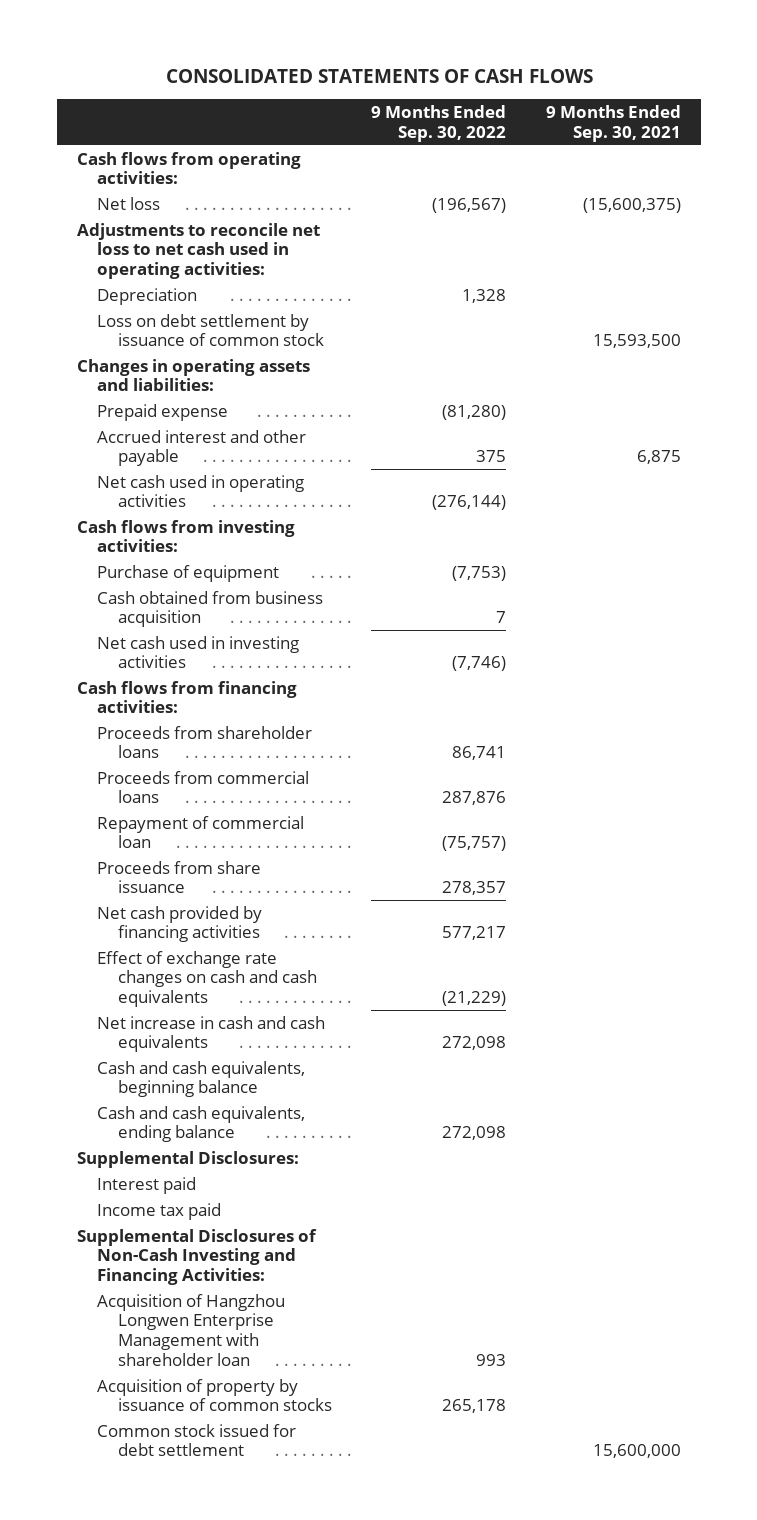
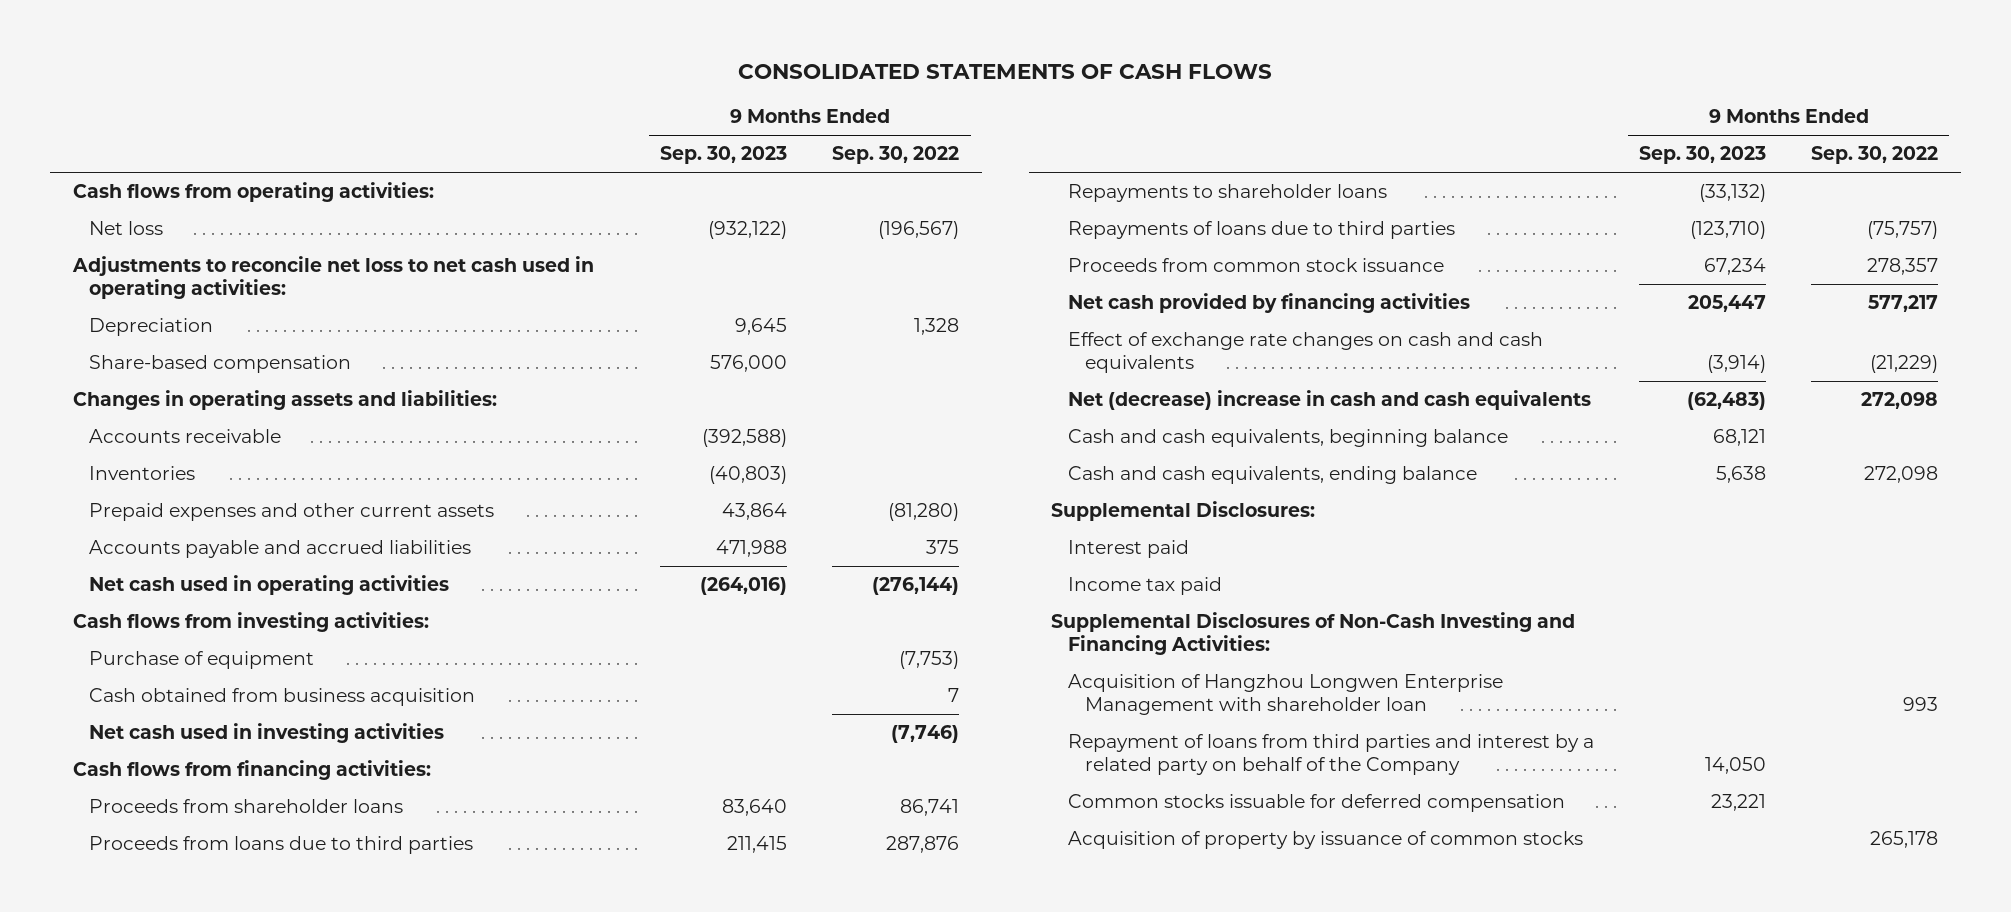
[545,104,681,142] 9 Months Ended Sep. 30, 2021 -> none
none -> [660,146,788,165] Sep. 30, 2023
[97,313,324,347] Loss on debt settlement by issuance of common stock -> none
none -> [89,355,352,374] Share-based compensation
none -> [89,429,282,444] Accounts receivable
none -> [89,466,196,481] Inventories
[97,403,229,421] Prepaid expense -> [89,503,495,522] Prepaid expenses and other current assets
[97,429,307,467] Accrued interest and other payable -> [89,540,472,559] Accounts payable and accrued liabilities
[97,770,310,804] Proceeds from commercial loans -> [89,836,474,855] Proceeds from loans due to third parties
none -> [1068,184,1388,203] Repayments to shareholder loans
[97,815,305,849] Repayment of commercial loan -> [1068,221,1456,240] Repayments of loans due to third parties
[97,860,262,894] Proceeds from share issuance -> [1068,258,1445,273] Proceeds from common stock issuance
[97,1015,326,1053] Net increase in cash and cash equivalents -> [1068,390,1592,411] Net (decrease) increase in cash and cash equivalents
none -> [1068,734,1595,775] Repayment of loans from third parties and interest by a related party on behalf of the Company
none -> [1068,794,1566,813] Common stocks issuable for deferred compensation
[97,1423,297,1457] Common stock issued for debt settlement -> none

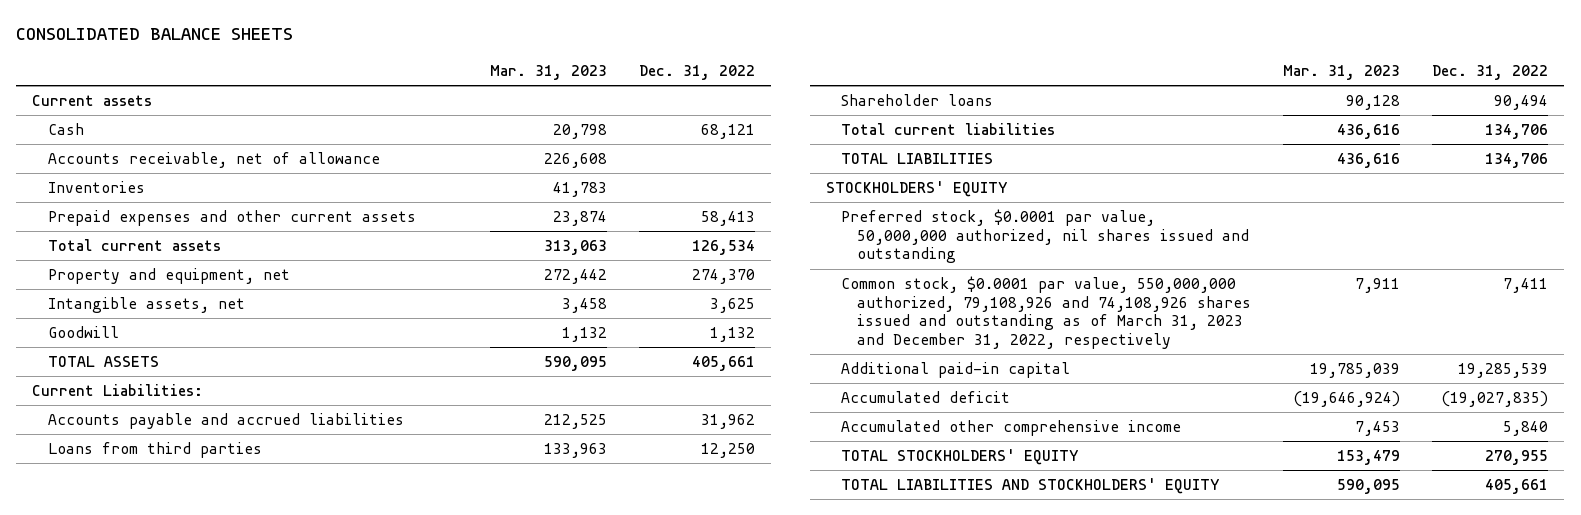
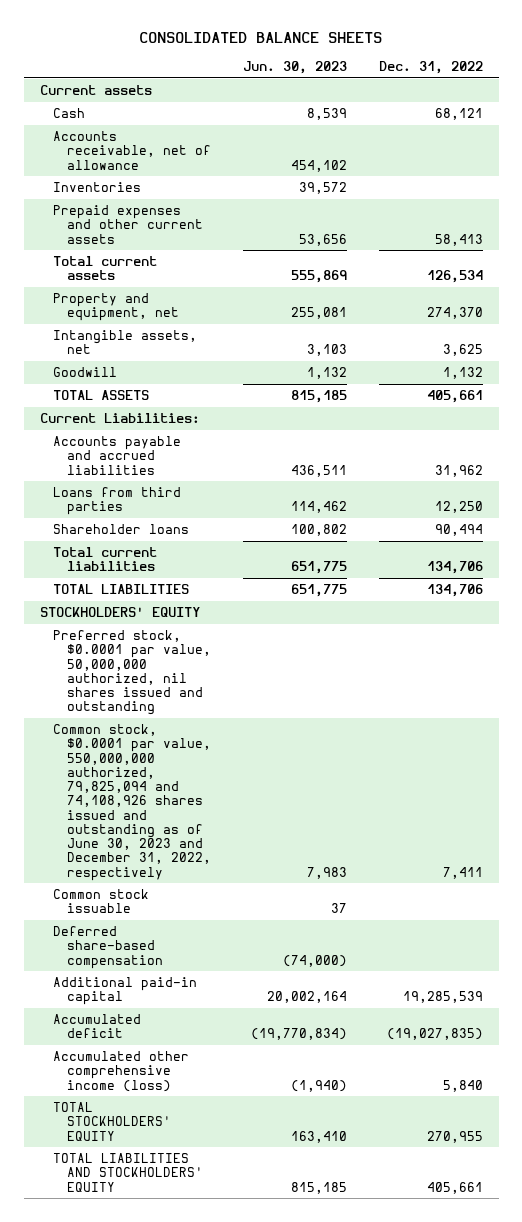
[489,65,607,81] Mar. 31, 2023 -> none
none -> [242,61,347,75] Jun. 30, 2023
[841,276,1252,350] Common stock, $0.0001 par value, 550,000,000 authorized, 79,108,926 and 74,108,926 shares issued and outstanding as of March 31, 2023 and December 31, 2022, respectively -> [53,724,211,881] Common stock, $0.0001 par value, 550,000,000 authorized, 79,825,094 and 74,108,926 shares issued and outstanding as of June 30, 2023 and December 31, 2022, respectively
none -> [53,889,150,914] Common stock issuable
none -> [53,926,163,969] Deferred share-based compensation
[841,420,1182,437] Accumulated other comprehensive income -> [53,1051,190,1092] Accumulated other comprehensive income (loss)

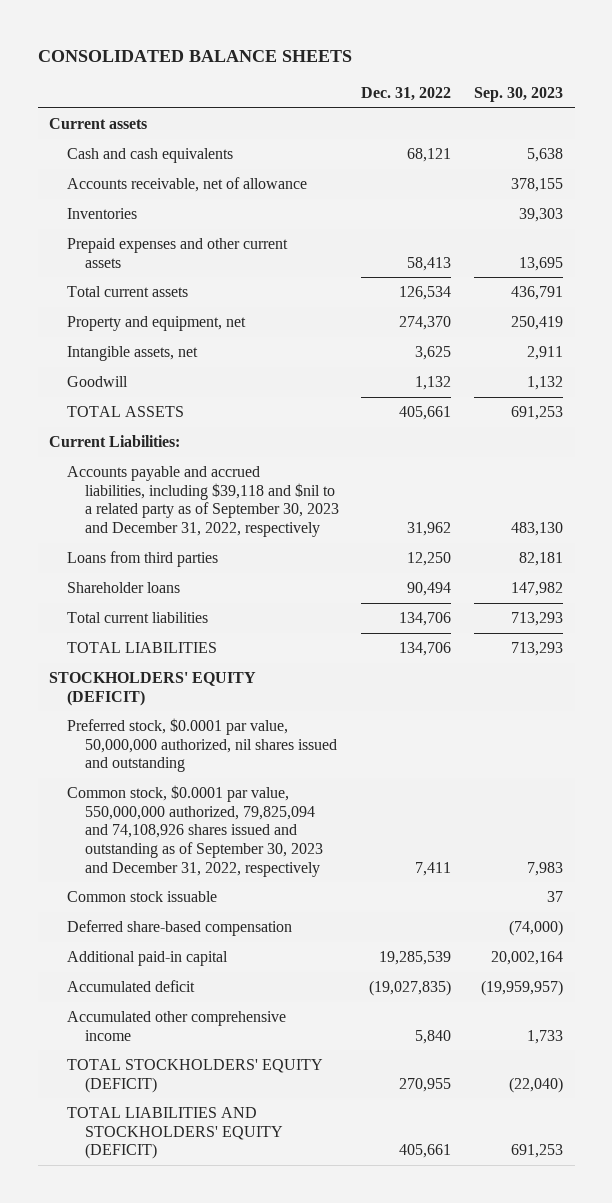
[242,61,347,75] Jun. 30, 2023 -> none
none -> [474,86,564,102] Sep. 30, 2023
[53,108,86,119] Cash -> [66,147,233,163] Cash and cash equivalents
[53,436,182,475] Accounts payable and accrued liabilities -> [66,465,339,538] Accounts payable and accrued liabilities, including $39,118 and $nil to a related party as of September 30, 2023 and December 31, 2022, respectively
[39,607,200,618] STOCKHOLDERS' EQUITY -> [48,671,256,706] STOCKHOLDERS' EQUITY (DEFICIT)
[53,724,211,881] Common stock, $0.0001 par value, 550,000,000 authorized, 79,825,094 and 74,108,926 shares issued and outstanding as of June 30, 2023 and December 31, 2022, respectively -> [66,784,323,877] Common stock, $0.0001 par value, 550,000,000 authorized, 79,825,094 and 74,108,926 shares issued and outstanding as of September 30, 2023 and December 31, 2022, respectively
[53,1051,190,1092] Accumulated other comprehensive income (loss) -> [66,1010,286,1041] Accumulated other comprehensive income
[53,1102,171,1141] TOTAL STOCKHOLDERS' EQUITY -> [66,1058,323,1093] TOTAL STOCKHOLDERS' EQUITY (DEFICIT)
[53,1153,203,1192] TOTAL LIABILITIES AND STOCKHOLDERS' EQUITY -> [66,1106,283,1160] TOTAL LIABILITIES AND STOCKHOLDERS' EQUITY (DEFICIT)

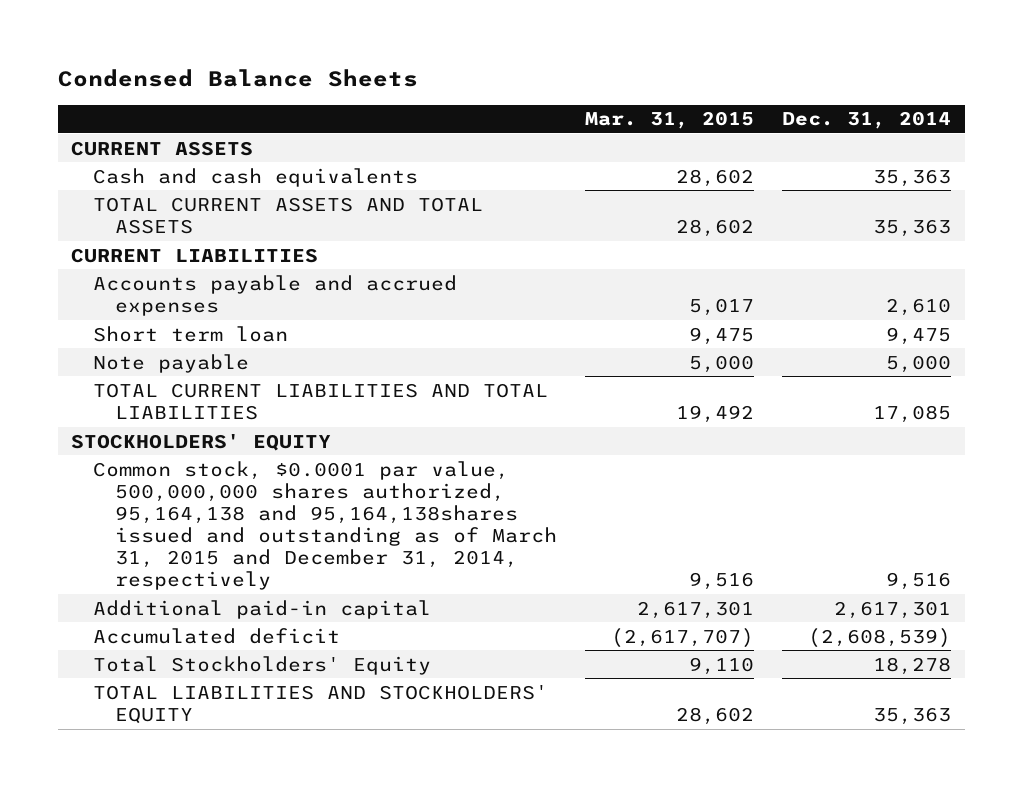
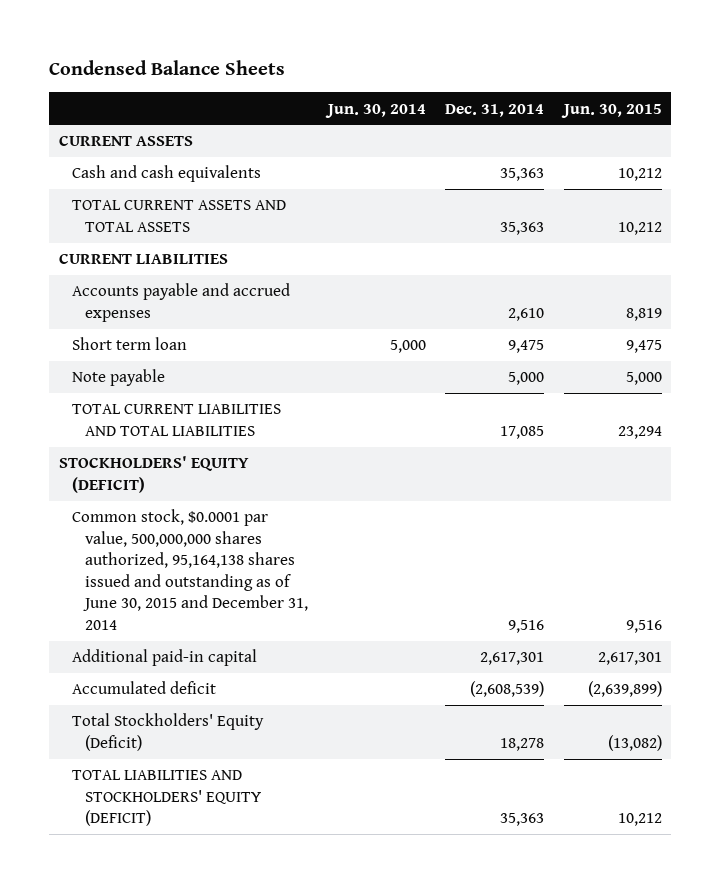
[585,111,755,130] Mar. 31, 2015 -> none
none -> [324,103,426,118] Jun. 30, 2014
none -> [560,103,662,118] Jun. 30, 2015
[71,433,332,451] STOCKHOLDERS' EQUITY -> [58,456,249,493] STOCKHOLDERS' EQUITY (DEFICIT)
[93,460,558,591] Common stock, $0.0001 par value, 500,000,000 shares authorized, 95,164,138 and 95,164,138shares issued and outstanding as of March 31, 2015 and December 31, 2014, respectively -> [71,509,309,630] Common stock, $0.0001 par value, 500,000,000 shares authorized, 95,164,138 shares issued and outstanding as of June 30, 2015 and December 31, 2014
[93,655,432,675] Total Stockholders' Equity -> [71,713,264,751] Total Stockholders' Equity (Deficit)
[93,684,549,724] TOTAL LIABILITIES AND STOCKHOLDERS' EQUITY -> [71,770,262,827] TOTAL LIABILITIES AND STOCKHOLDERS' EQUITY (DEFICIT)

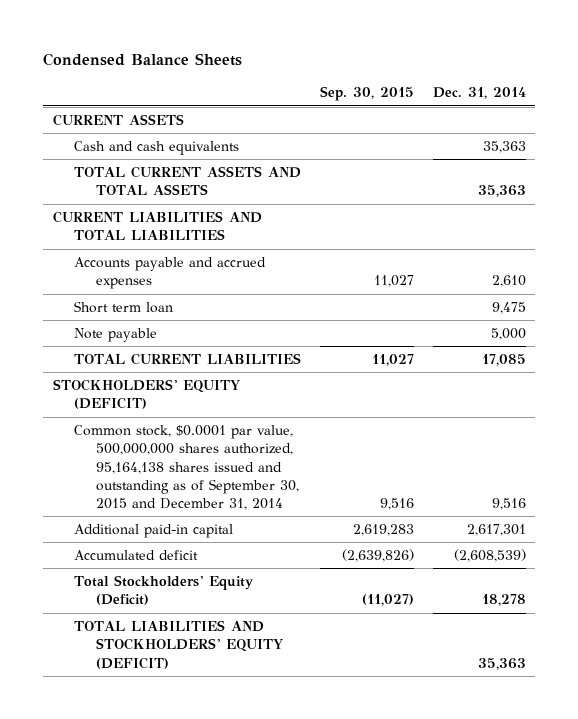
[324,103,426,118] Jun. 30, 2014 -> none
[560,103,662,118] Jun. 30, 2015 -> none
none -> [319,86,414,102] Sep. 30, 2015
[58,253,228,265] CURRENT LIABILITIES -> [52,211,262,241] CURRENT LIABILITIES AND TOTAL LIABILITIES
[71,404,281,436] TOTAL CURRENT LIABILITIES AND TOTAL LIABILITIES -> [74,353,302,366] TOTAL CURRENT LIABILITIES
[71,509,309,630] Common stock, $0.0001 par value, 500,000,000 shares authorized, 95,164,138 shares issued and outstanding as of June 30, 2015 and December 31, 2014 -> [74,425,299,511] Common stock, $0.0001 par value, 500,000,000 shares authorized, 95,164,138 shares issued and outstanding as of September 30, 2015 and December 31, 2014

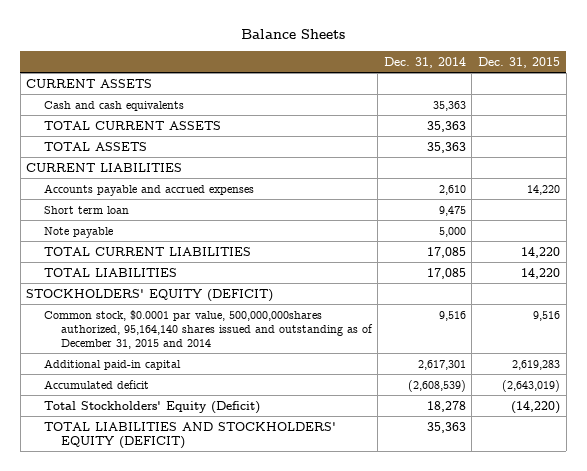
[43,53,243,67] Condensed Balance Sheets -> [241,29,346,40] Balance Sheets
[319,86,414,102] Sep. 30, 2015 -> none
none -> [478,56,561,68] Dec. 31, 2015
[74,166,302,196] TOTAL CURRENT ASSETS AND TOTAL ASSETS -> [43,120,221,130] TOTAL CURRENT ASSETS
none -> [43,141,147,151] TOTAL ASSETS
[52,211,262,241] CURRENT LIABILITIES AND TOTAL LIABILITIES -> [26,162,183,172] CURRENT LIABILITIES
none -> [43,267,177,277] TOTAL LIABILITIES
[74,425,299,511] Common stock, $0.0001 par value, 500,000,000 shares authorized, 95,164,138 shares issued and outstanding as of September 30, 2015 and December 31, 2014 -> [43,309,373,350] Common stock, $0.0001 par value, 500,000,000shares authorized, 95,164,140 shares issued and outstanding as of December 31, 2015 and 2014

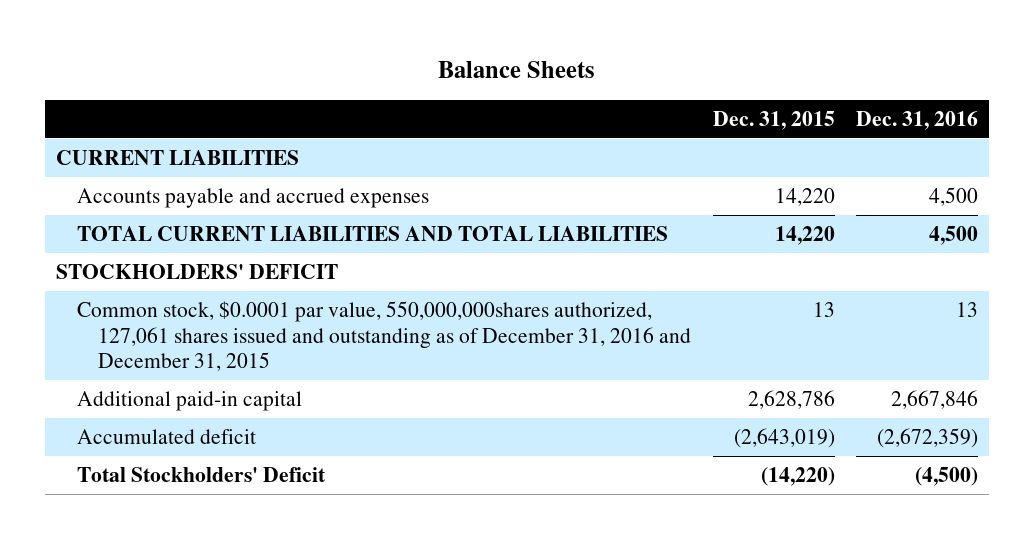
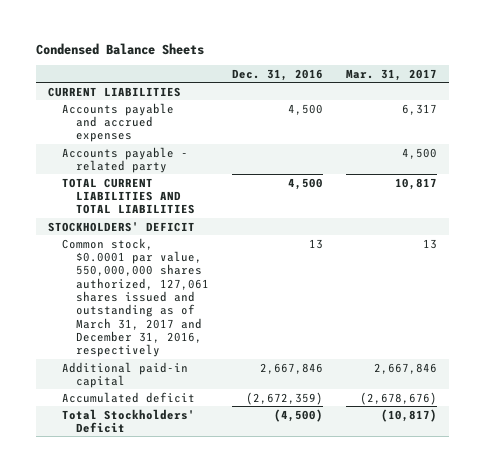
[438,61,596,79] Balance Sheets -> [36,42,205,55] Condensed Balance Sheets
[712,110,835,130] Dec. 31, 2015 -> none
none -> [346,68,438,81] Mar. 31, 2017
none -> [61,146,188,173] Accounts payable - related party
[76,301,691,372] Common stock, $0.0001 par value, 550,000,000shares authorized, 127,061 shares issued and outstanding as of December 31, 2016 and December 31, 2015 -> [61,237,209,358] Common stock, $0.0001 par value, 550,000,000 shares authorized, 127,061 shares issued and outstanding as of March 31, 2017 and December 31, 2016, respectively

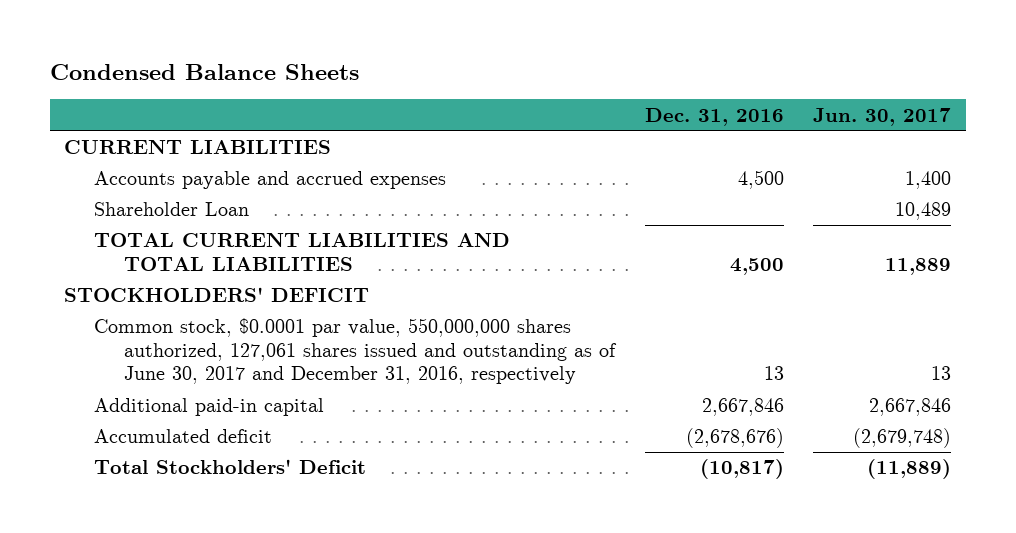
[346,68,438,81] Mar. 31, 2017 -> none
none -> [813,107,952,126] Jun. 30, 2017
[61,146,188,173] Accounts payable - related party -> none
none -> [94,202,250,217] Shareholder Loan
[61,237,209,358] Common stock, $0.0001 par value, 550,000,000 shares authorized, 127,061 shares issued and outstanding as of March 31, 2017 and December 31, 2016, respectively -> [94,318,618,385] Common stock, $0.0001 par value, 550,000,000 shares authorized, 127,061 shares issued and outstanding as of June 30, 2017 and December 31, 2016, respectively
[246,391,324,405] (2,672,359) -> [685,428,784,449] (2,678,676)
[274,408,324,422] (4,500) -> [699,459,784,480] (10,817)

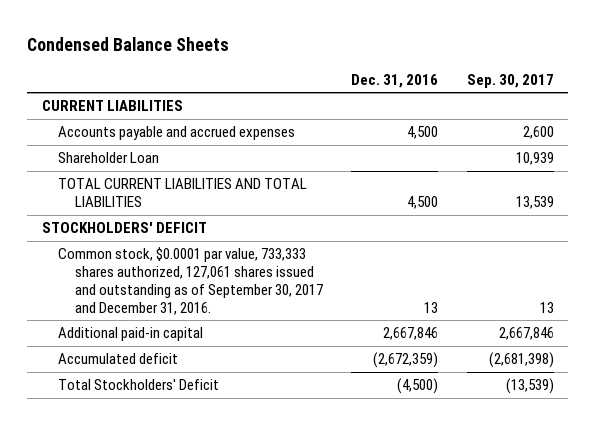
[813,107,952,126] Jun. 30, 2017 -> none
none -> [467,73,555,88] Sep. 30, 2017
[94,318,618,385] Common stock, $0.0001 par value, 550,000,000 shares authorized, 127,061 shares issued and outstanding as of June 30, 2017 and December 31, 2016, respectively -> [58,247,323,315] Common stock, $0.0001 par value, 733,333 shares authorized, 127,061 shares issued and outstanding as of September 30, 2017 and December 31, 2016.
[685,428,784,449] (2,678,676) -> [373,352,439,369] (2,672,359)
[699,459,784,480] (10,817) -> [397,378,439,395] (4,500)

